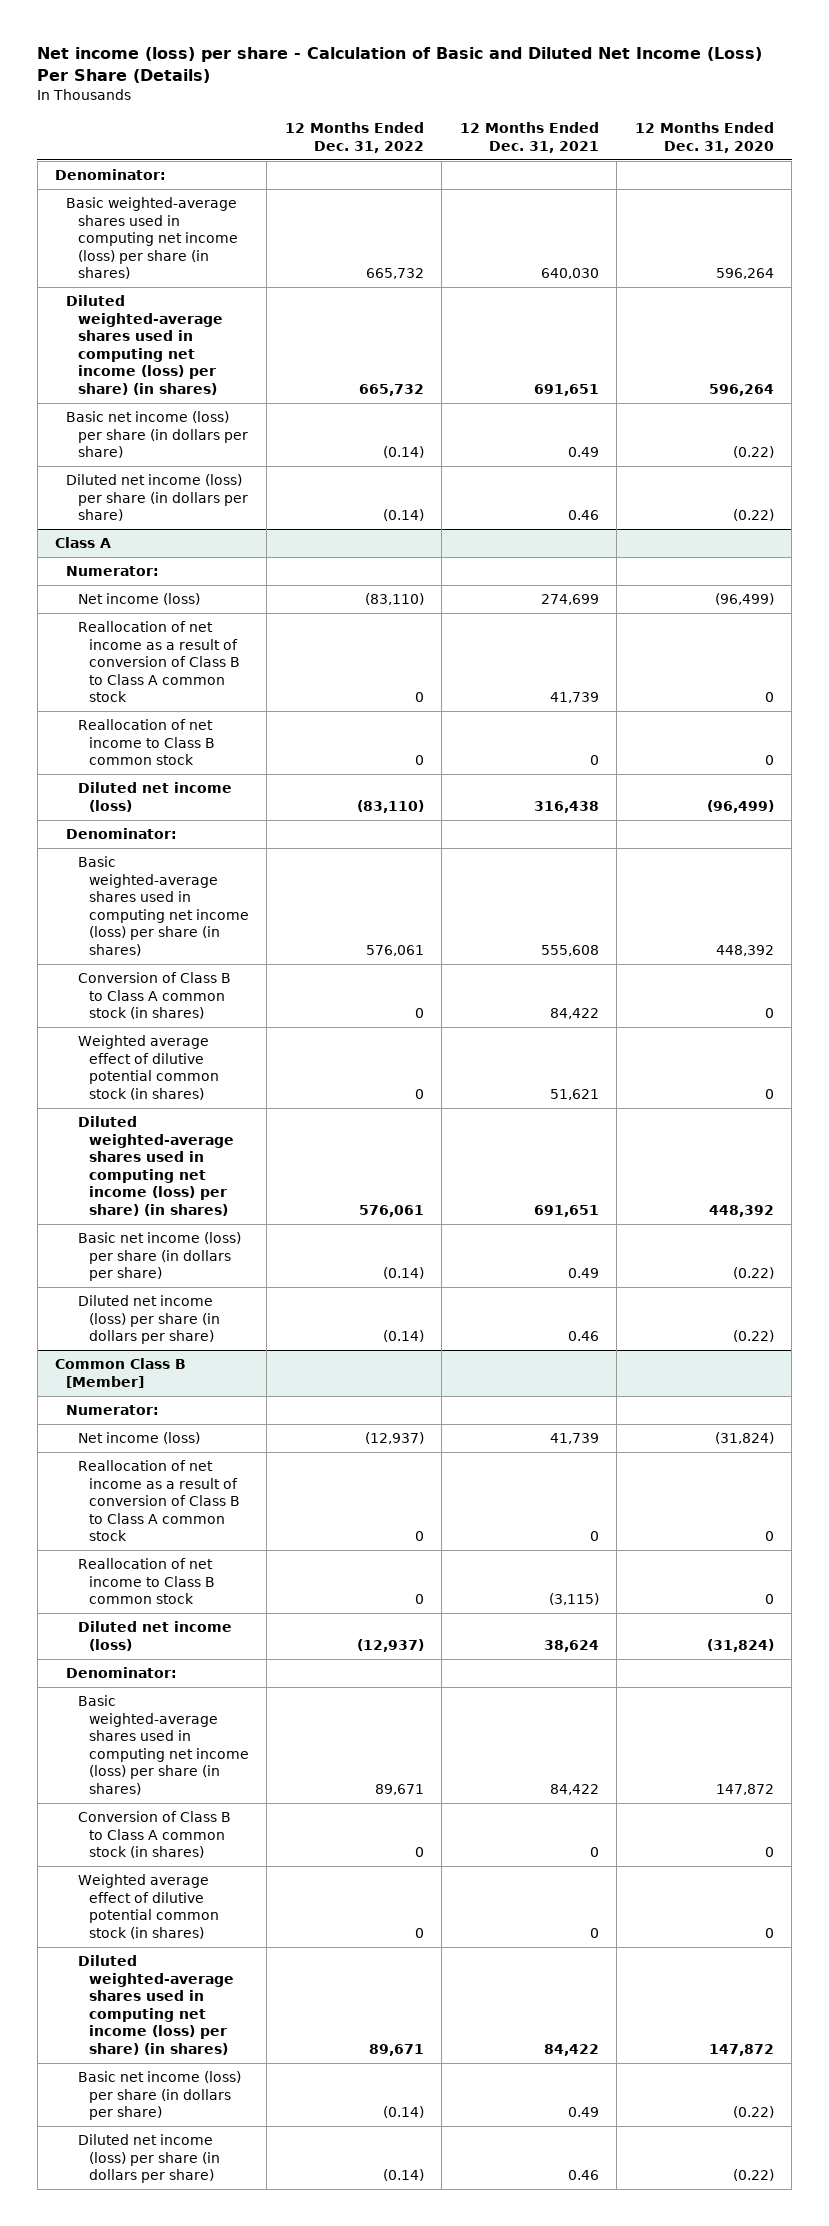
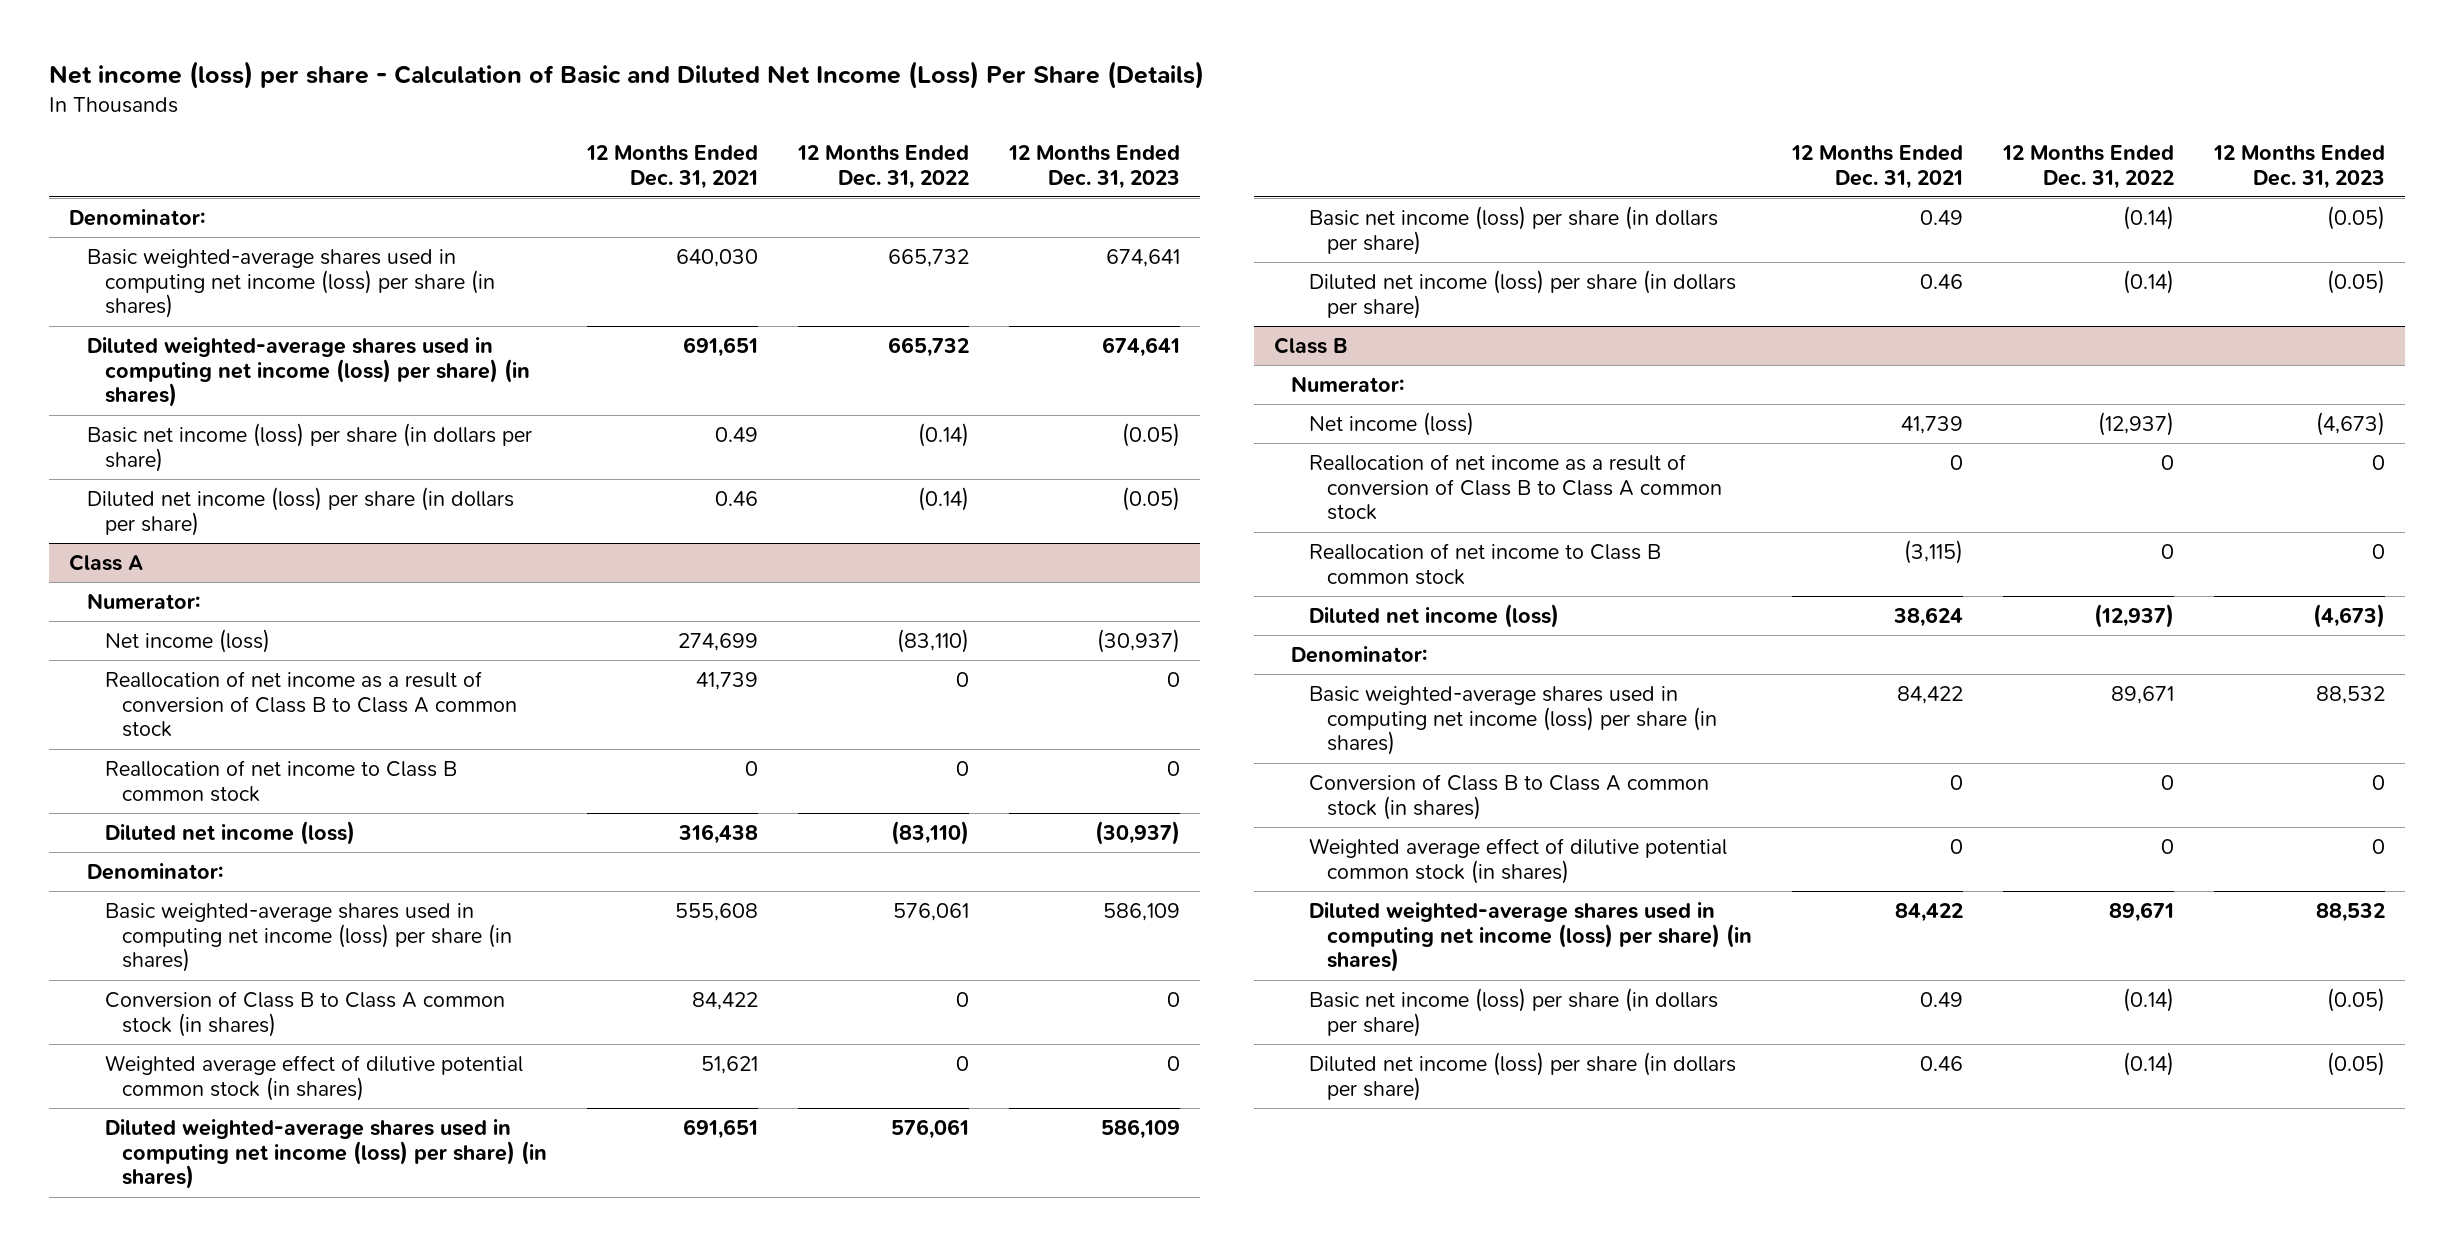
[634,122,774,153] 12 Months Ended Dec. 31, 2020 -> none
none -> [1007,144,1180,189] 12 Months Ended Dec. 31, 2023
[54,1358,186,1388] Common Class B [Member] -> [1273,336,1348,354] Class B

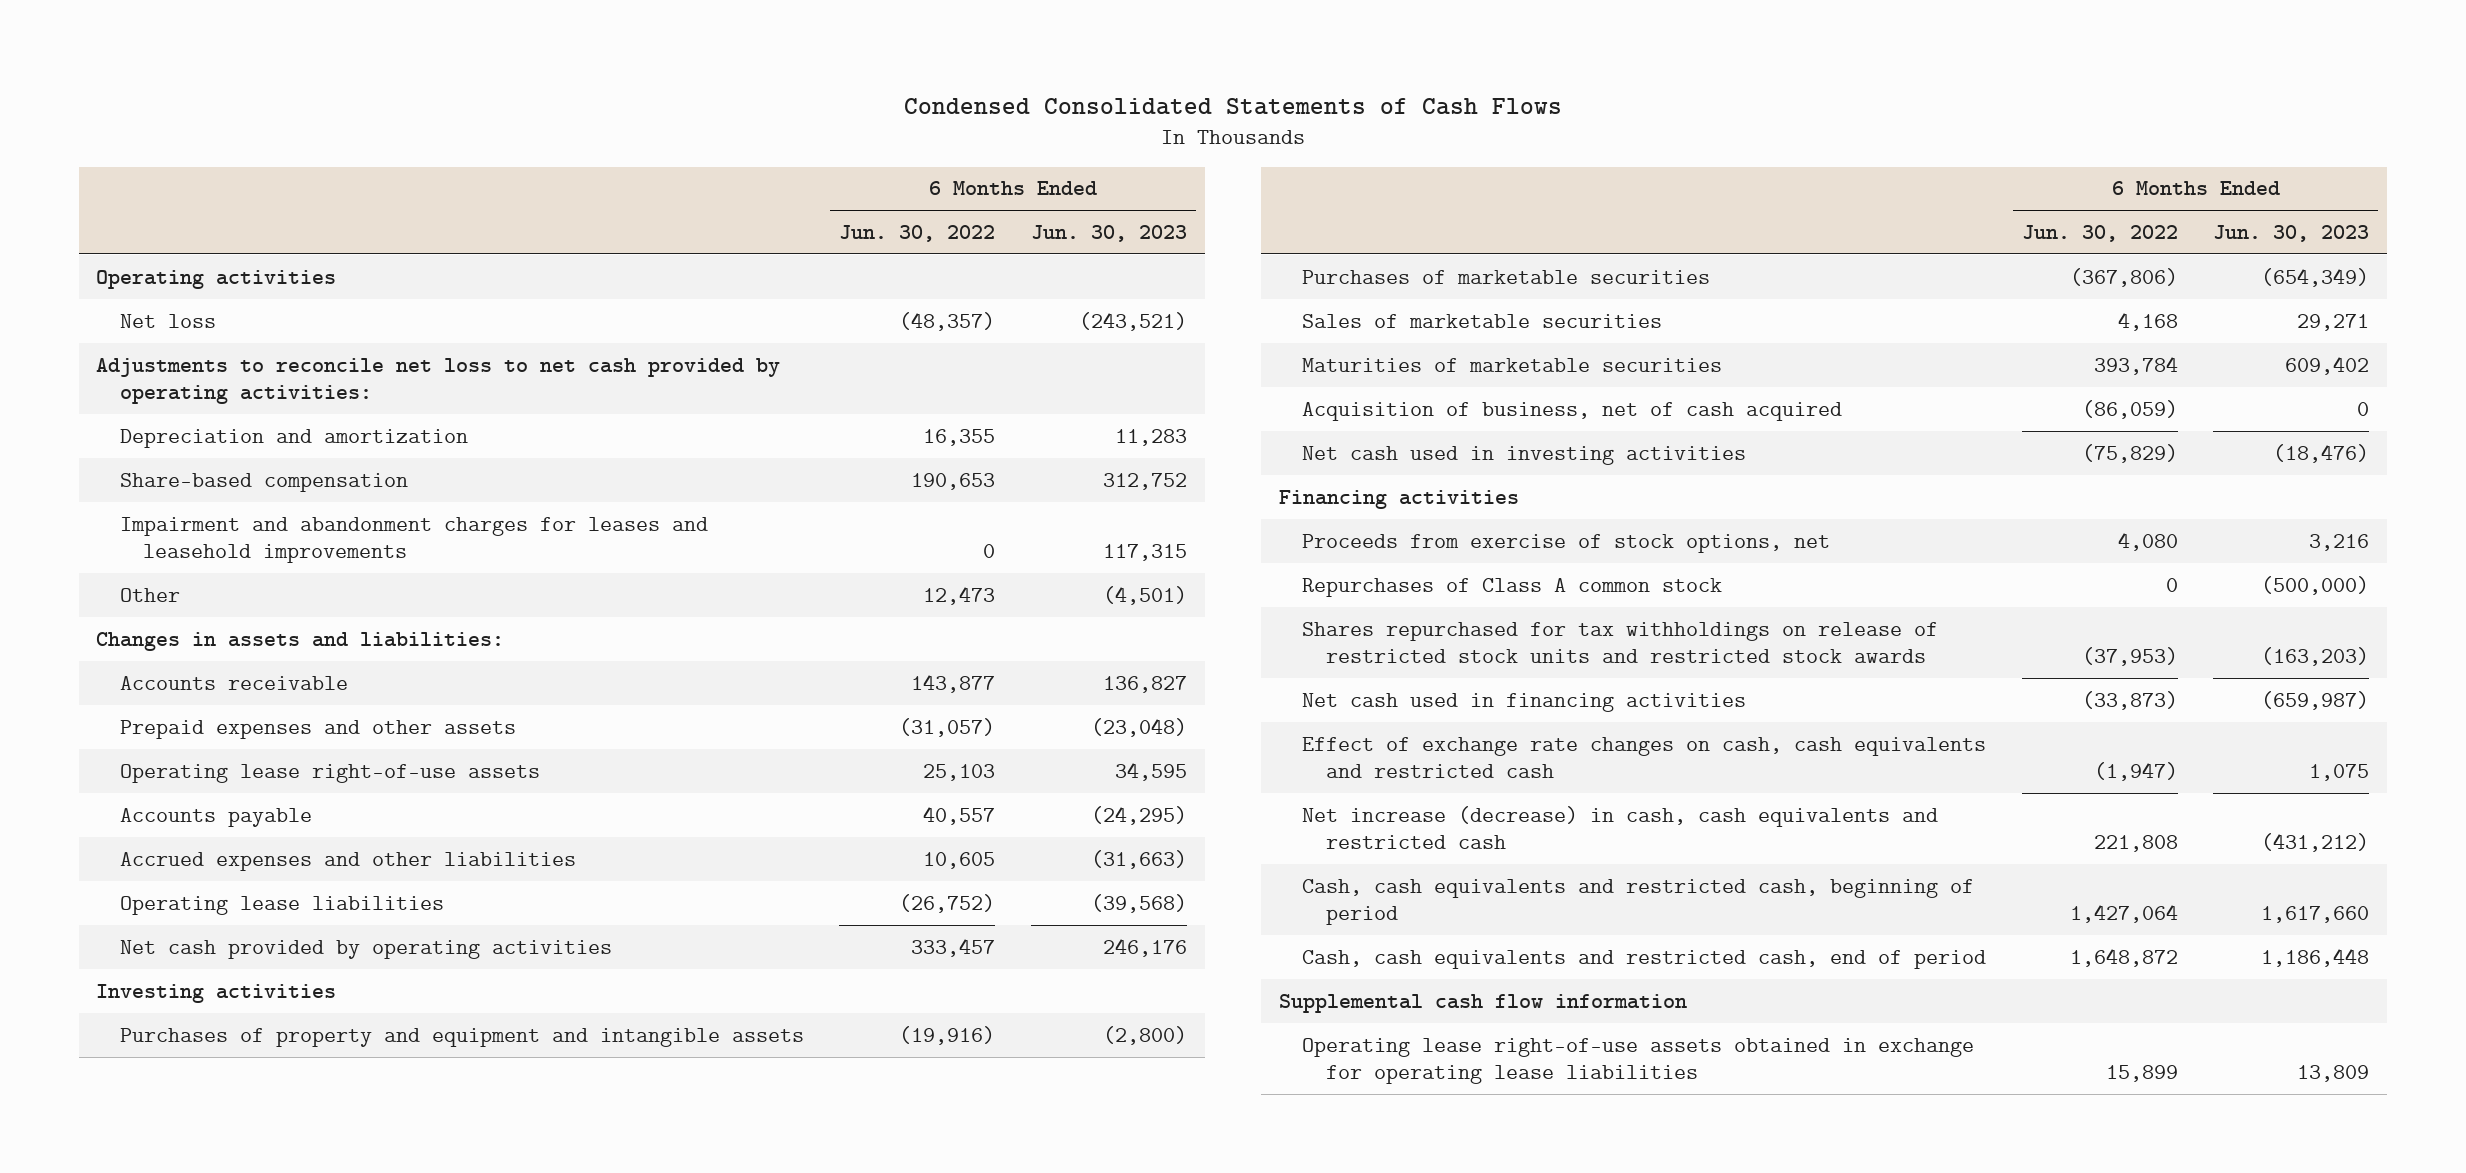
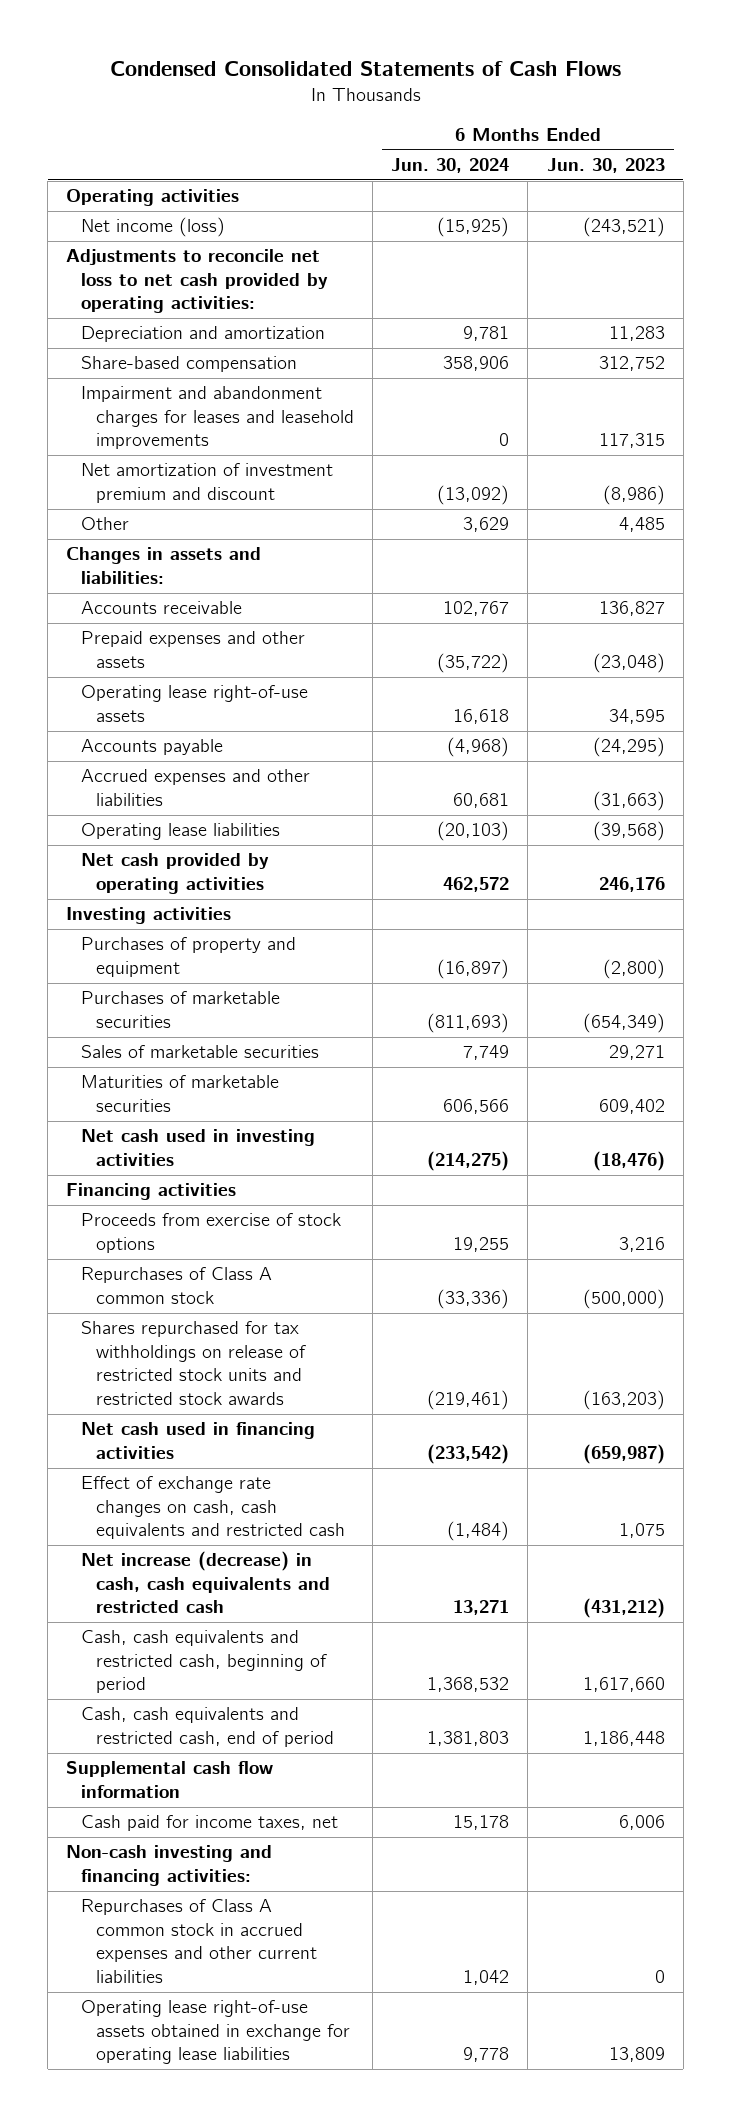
[839,224,996,242] Jun. 30, 2022 -> none
none -> [391,158,510,174] Jun. 30, 2024
[119,313,216,328] Net loss -> [81,217,226,238] Net income (loss)
none -> [81,463,334,503] Net amortization of investment premium and discount
[1102,585,1187,605] (4,501) -> [618,517,665,533] 4,485
[119,1027,804,1047] Purchases of property and equipment and intangible assets -> [81,937,297,977] Purchases of property and equipment
[1302,401,1843,421] Acquisition of business, net of cash acquired -> none
[1302,533,1831,553] Proceeds from exercise of stock options, net -> [81,1213,342,1253] Proceeds from exercise of stock options
none -> [81,1815,339,1832] Cash paid for income taxes, net
none -> [66,1845,273,1886] Non-cash investing and financing activities:
none -> [81,1899,317,1984] Repurchases of Class A common stock in accrued expenses and other current liabilities

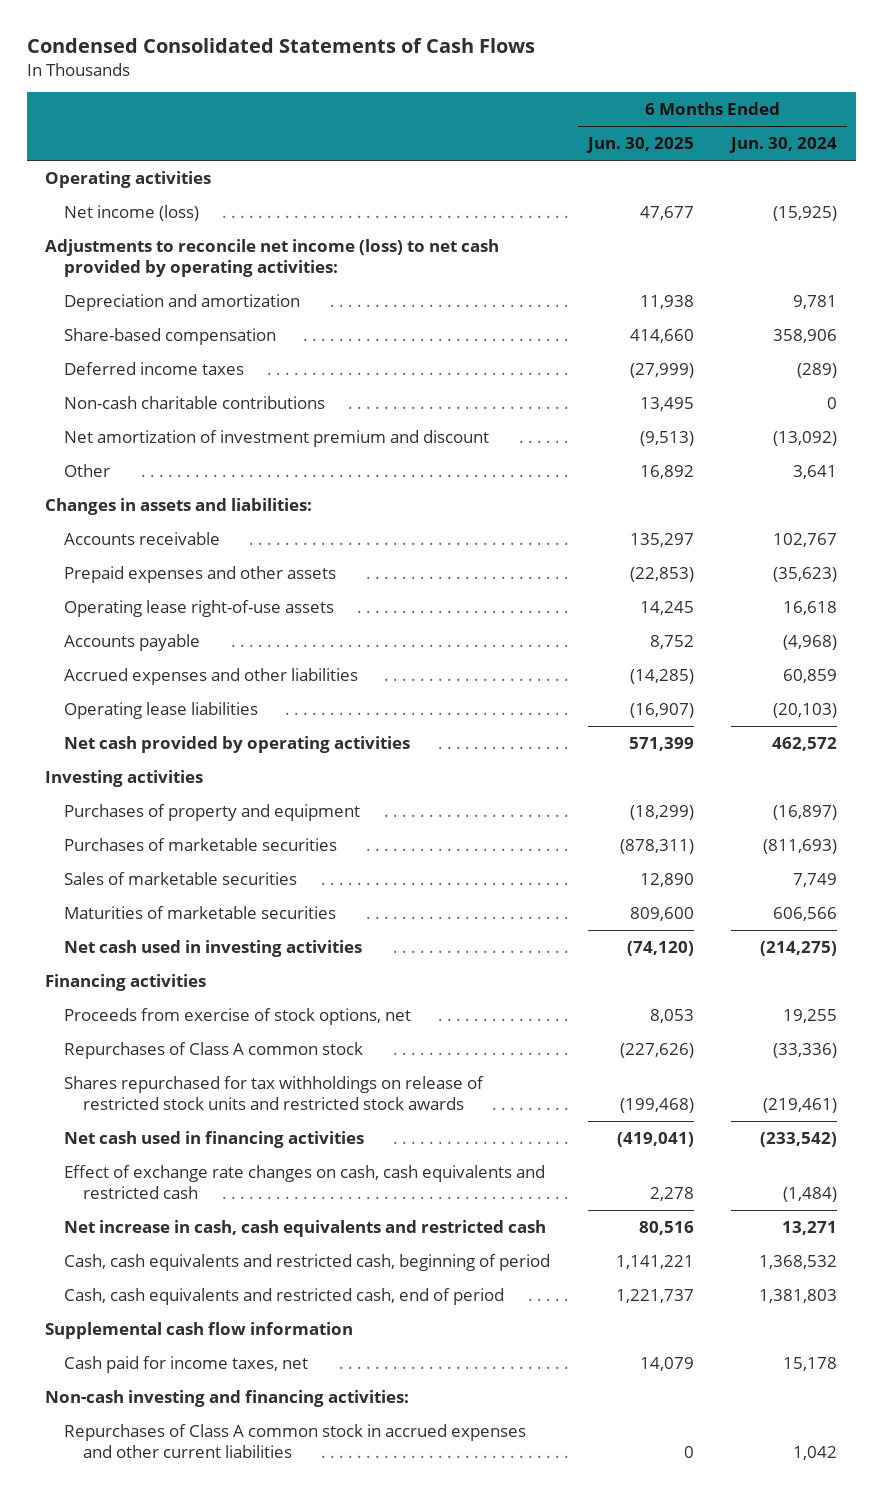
[546,158,665,174] Jun. 30, 2023 -> none
none -> [585,137,694,154] Jun. 30, 2025
[66,249,329,314] Adjustments to reconcile net loss to net cash provided by operating activities: -> [45,238,500,278] Adjustments to reconcile net income (loss) to net cash provided by operating activities:
[81,386,354,450] Impairment and abandonment charges for leases and leasehold improvements -> none
none -> [64,361,245,375] Deferred income taxes
none -> [64,395,326,409] Non-cash charitable contributions
[463,517,510,533] 3,629 -> [793,464,838,479] 3,641
[437,652,510,673] (35,722) -> [773,566,838,582] (35,623)
[453,792,510,808] 60,681 -> [783,668,838,683] 60,859
[81,1213,342,1253] Proceeds from exercise of stock options -> [64,1007,412,1025] Proceeds from exercise of stock options, net
[81,1551,330,1614] Net increase (decrease) in cash, cash equivalents and restricted cash -> [64,1219,547,1237] Net increase in cash, cash equivalents and restricted cash
[81,2000,350,2065] Operating lease right-of-use assets obtained in exchange for operating lease liabilities -> none

